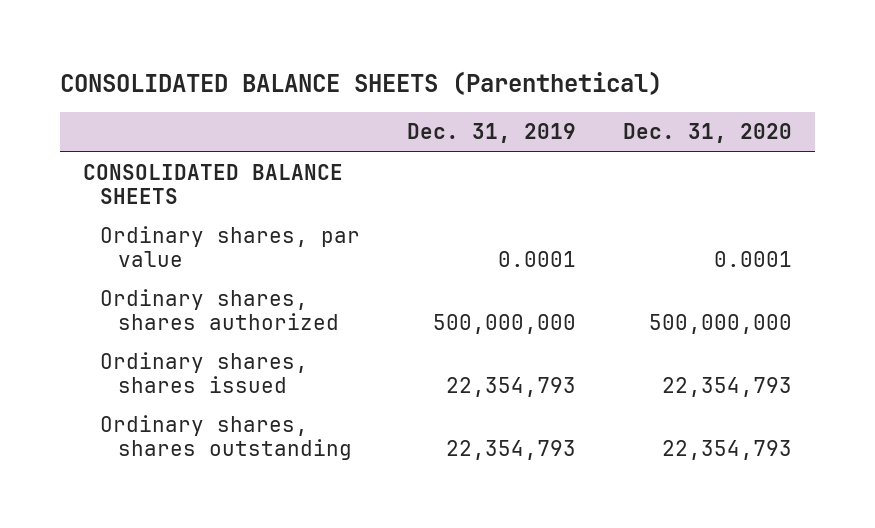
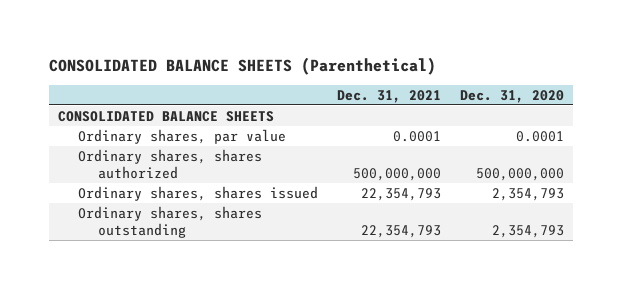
[407,123,577,144] Dec. 31, 2019 -> none
none -> [336,89,441,103] Dec. 31, 2021
[661,377,792,398] 22,354,793 -> [491,187,564,201] 2,354,793
[661,440,792,461] 22,354,793 -> [491,224,564,238] 2,354,793

